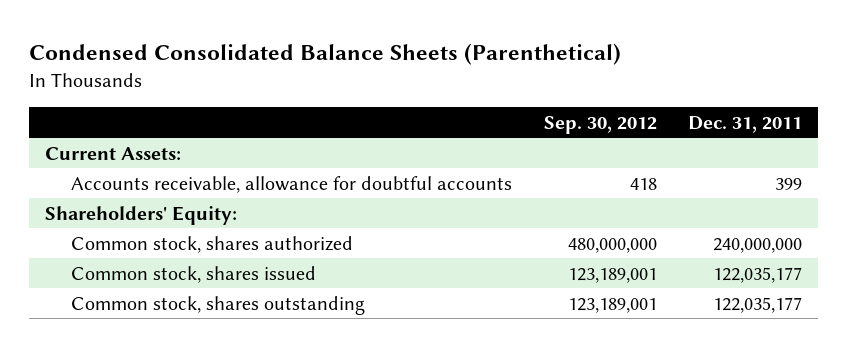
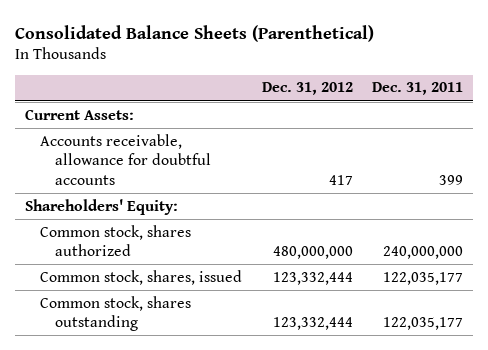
[29,43,622,66] Condensed Consolidated Balance Sheets (Parenthetical) -> [14,24,374,42] Consolidated Balance Sheets (Parenthetical)
[543,115,657,134] Sep. 30, 2012 -> none
none -> [261,82,353,96] Dec. 31, 2012
[70,265,316,283] Common stock, shares issued -> [39,269,242,285] Common stock, shares, issued

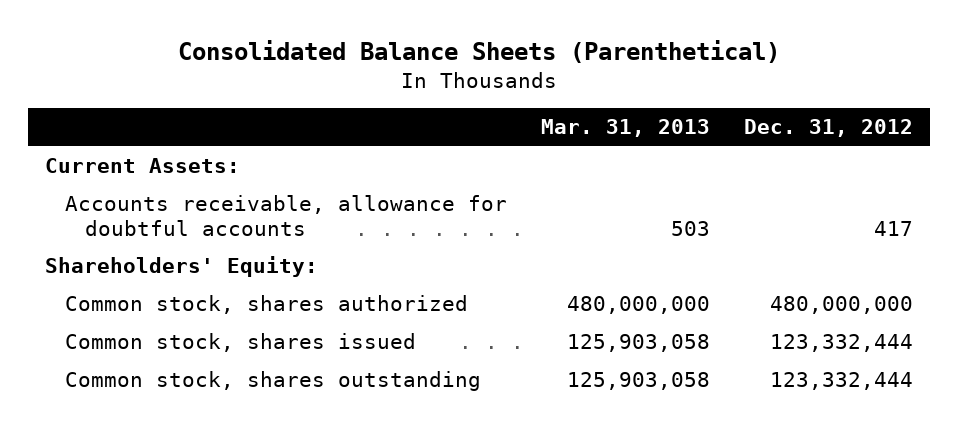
[372,82,464,96] Dec. 31, 2011 -> none
none -> [541,119,711,138] Mar. 31, 2013
[39,269,242,285] Common stock, shares, issued -> [65,333,417,353] Common stock, shares issued

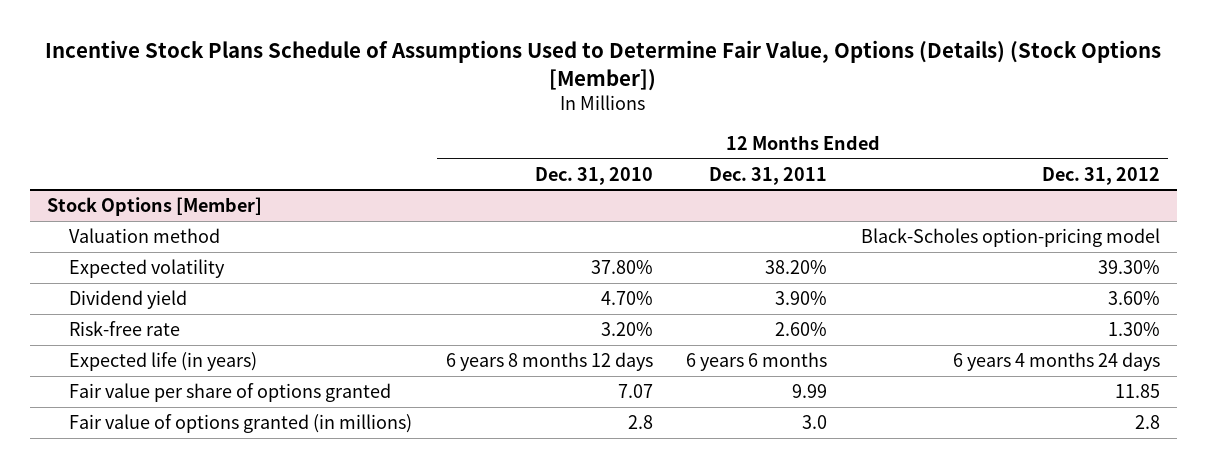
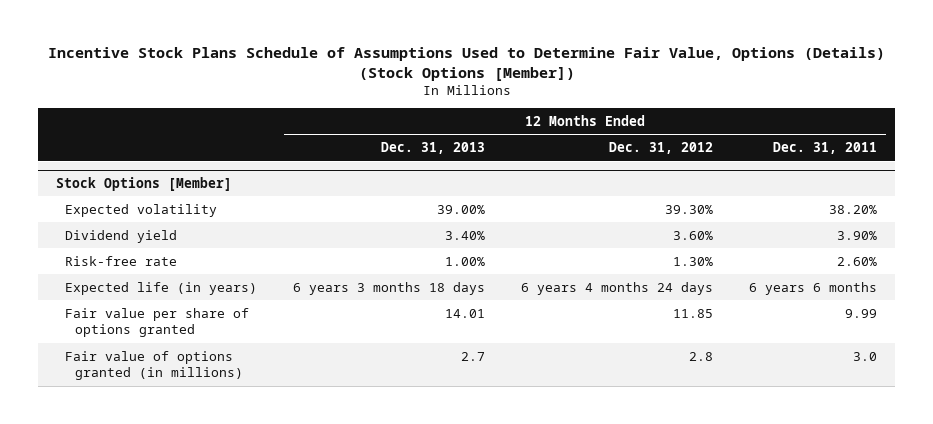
[534,166,653,185] Dec. 31, 2010 -> none
none -> [381,142,486,155] Dec. 31, 2013
[69,227,221,243] Valuation method -> none

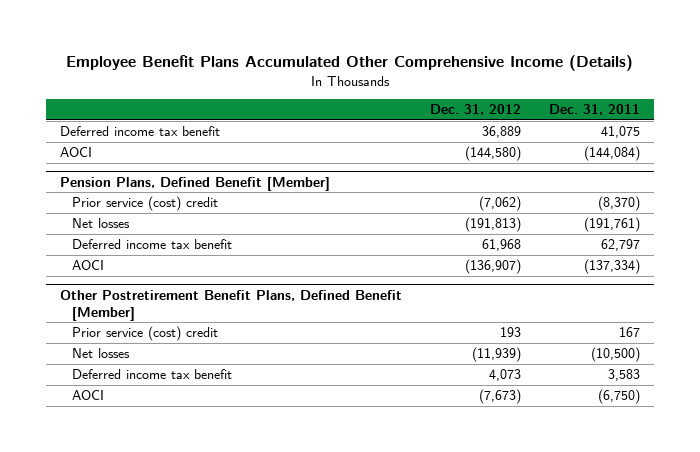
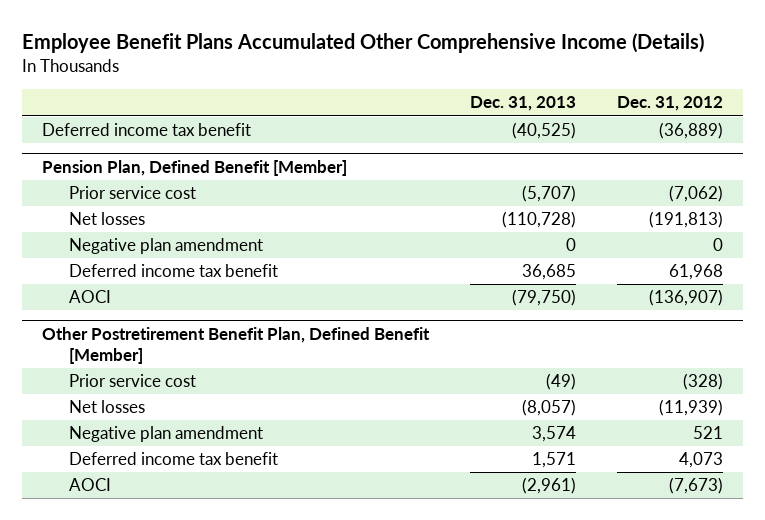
[549,104,641,116] Dec. 31, 2011 -> none
none -> [469,96,576,112] Dec. 31, 2013
[60,147,93,158] AOCI -> none
[482,126,522,139] 36,889 -> [658,122,723,140] (36,889)
[60,176,331,191] Pension Plans, Defined Benefit [Member] -> [42,160,348,177] Pension Plan, Defined Benefit [Member]
[71,196,218,212] Prior service (cost) credit -> [68,186,196,200] Prior service cost
none -> [68,238,263,255] Negative plan amendment
[60,289,403,321] Other Postretirement Benefit Plans, Defined Benefit [Member] -> [42,327,431,365] Other Postretirement Benefit Plan, Defined Benefit [Member]
[71,326,218,342] Prior service (cost) credit -> [68,374,196,388] Prior service cost
[500,327,522,338] 193 -> [682,373,723,391] (328)
none -> [68,426,263,443] Negative plan amendment

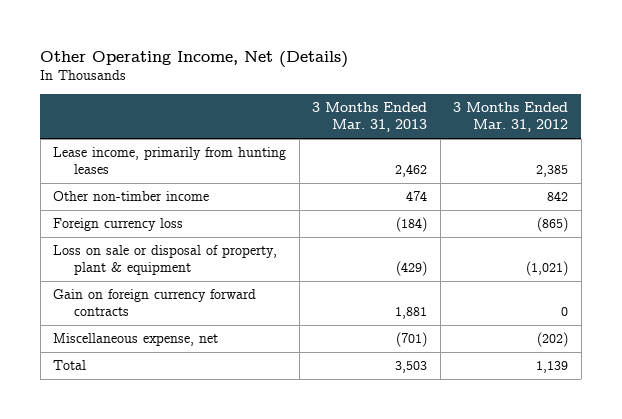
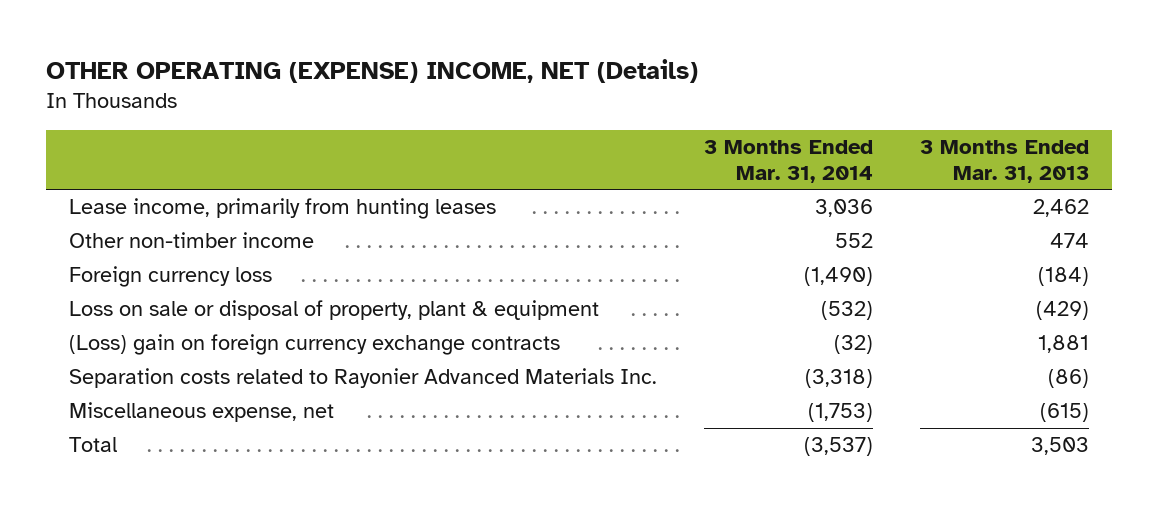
[40,50,349,68] Other Operating Income, Net (Details) -> [45,58,698,83] OTHER OPERATING (EXPENSE) INCOME, NET (Details)
[453,102,569,133] 3 Months Ended Mar. 31, 2012 -> none
none -> [703,139,873,183] 3 Months Ended Mar. 31, 2014
[53,289,257,317] Gain on foreign currency forward contracts -> [68,334,560,356] (Loss) gain on foreign currency exchange contracts
none -> [68,368,657,389] Separation costs related to Rayonier Advanced Materials Inc.
[396,332,428,348] (701) -> [1039,403,1089,423] (615)

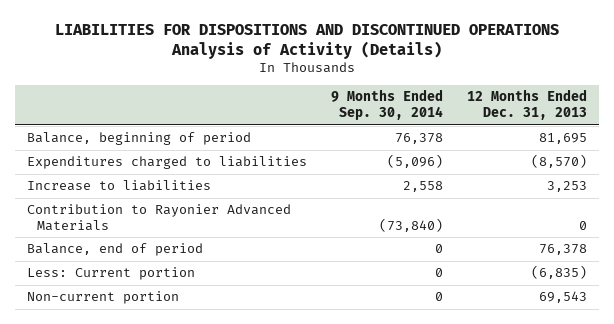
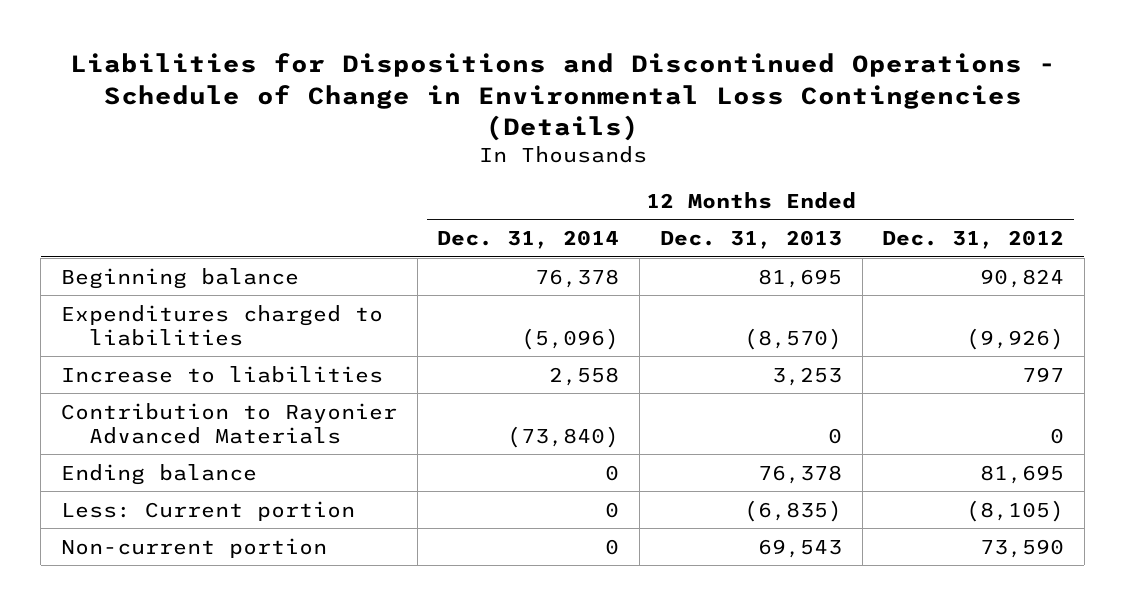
[54,23,559,59] LIABILITIES FOR DISPOSITIONS AND DISCONTINUED OPERATIONS Analysis of Activity (Details) -> [69,53,1056,142] Liabilities for Dispositions and Discontinued Operations - Schedule of Change in Environmental Loss Contingencies (Details)
[330,89,443,121] 9 Months Ended Sep. 30, 2014 -> none
none -> [437,230,620,250] Dec. 31, 2014
none -> [882,230,1065,250] Dec. 31, 2012
[26,132,251,146] Balance, beginning of period -> [61,267,300,289] Beginning balance
[26,243,203,257] Balance, end of period -> [61,463,258,485] Ending balance

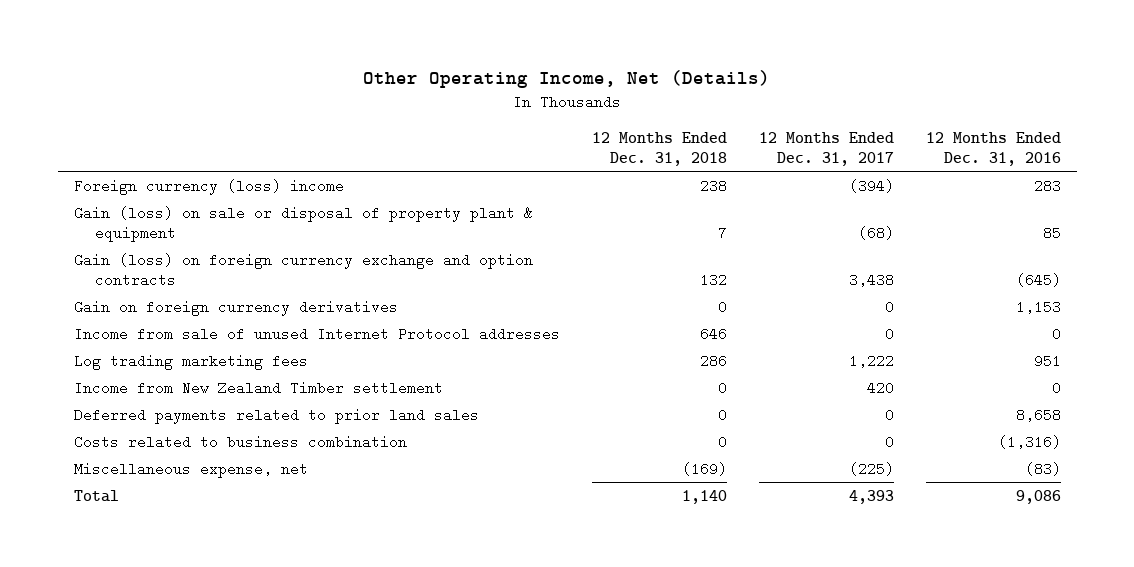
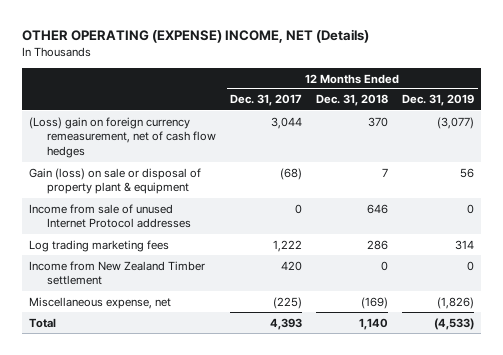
[363,70,771,89] Other Operating Income, Net (Details) -> [22,29,370,44] OTHER OPERATING (EXPENSE) INCOME, NET (Details)
[925,131,1061,166] 12 Months Ended Dec. 31, 2016 -> none
none -> [402,94,475,107] Dec. 31, 2019
[73,178,344,195] Foreign currency (loss) income -> [29,116,217,159] (Loss) gain on foreign currency remeasurement, net of cash flow hedges
[699,178,727,193] 238 -> [368,116,389,127] 370
[848,178,894,193] (394) -> [271,116,303,129] 3,044
[73,252,533,287] Gain (loss) on foreign currency exchange and option contracts -> none
[73,299,398,316] Gain on foreign currency derivatives -> none
[73,407,479,424] Deferred payments related to prior land sales -> none
[73,434,407,449] Costs related to business combination -> none

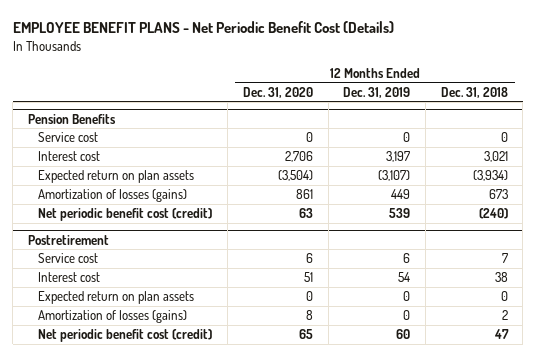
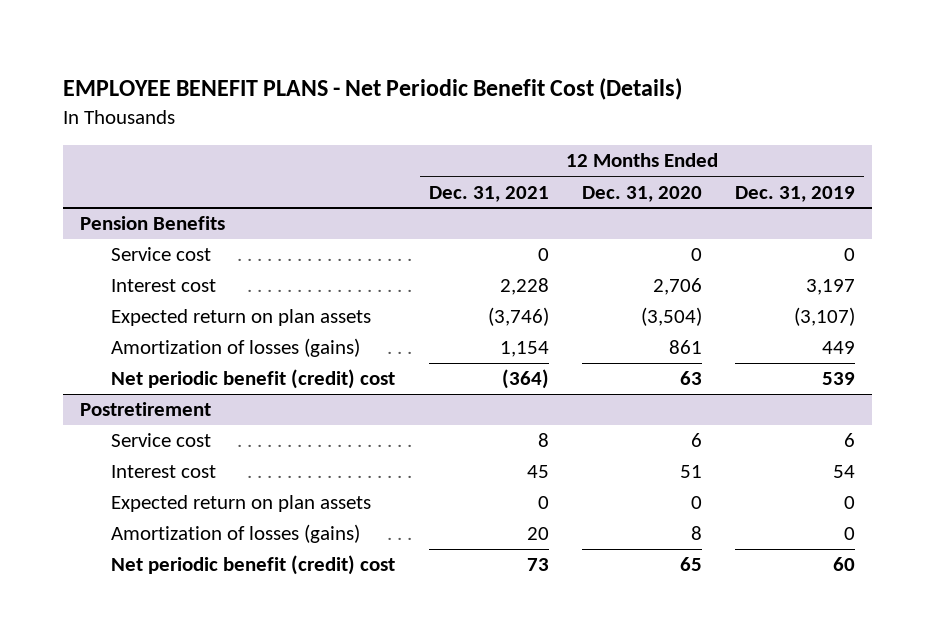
[440,86,508,98] Dec. 31, 2018 -> none
none -> [428,185,549,202] Dec. 31, 2021
[38,208,213,222] Net periodic benefit cost (credit) -> [111,369,396,390] Net periodic benefit (credit) cost
[38,329,213,343] Net periodic benefit cost (credit) -> [111,555,396,576] Net periodic benefit (credit) cost

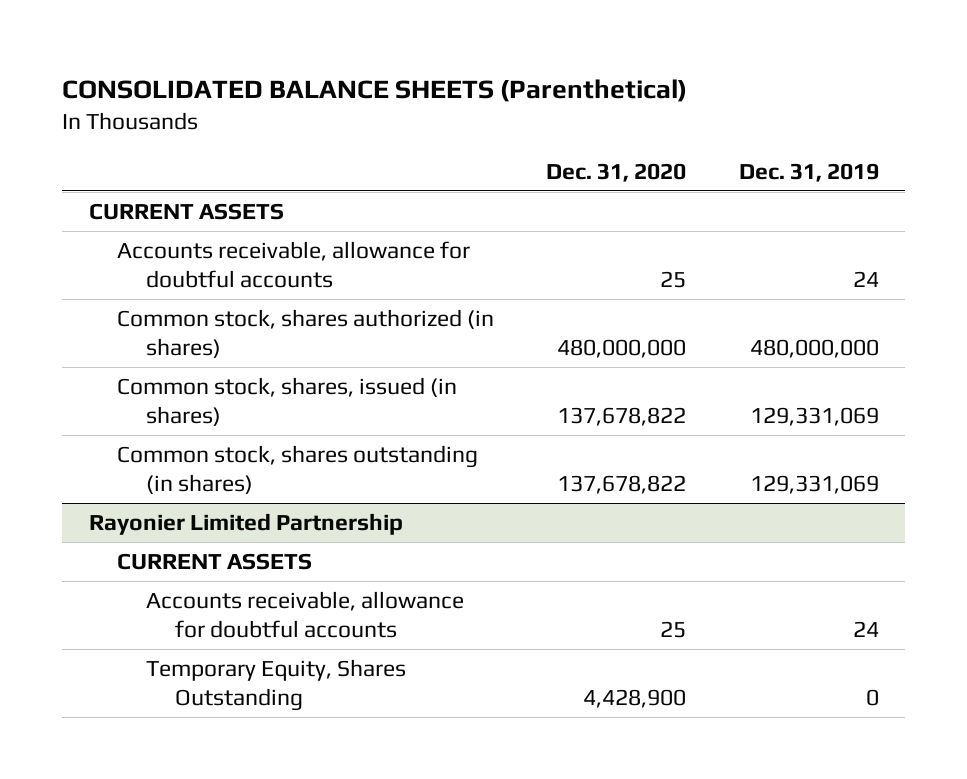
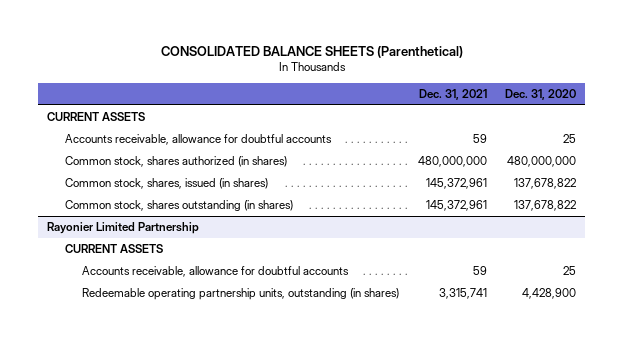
[738,162,879,182] Dec. 31, 2019 -> none
none -> [418,88,487,100] Dec. 31, 2021
[146,658,407,712] Temporary Equity, Shares Outstanding -> [82,288,400,301] Redeemable operating partnership units, outstanding (in shares)

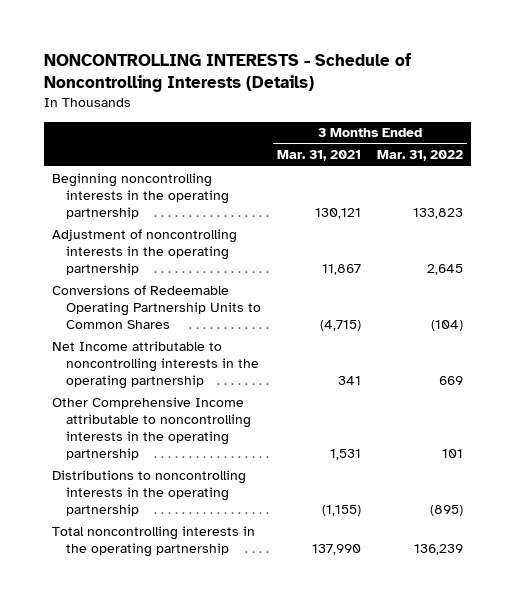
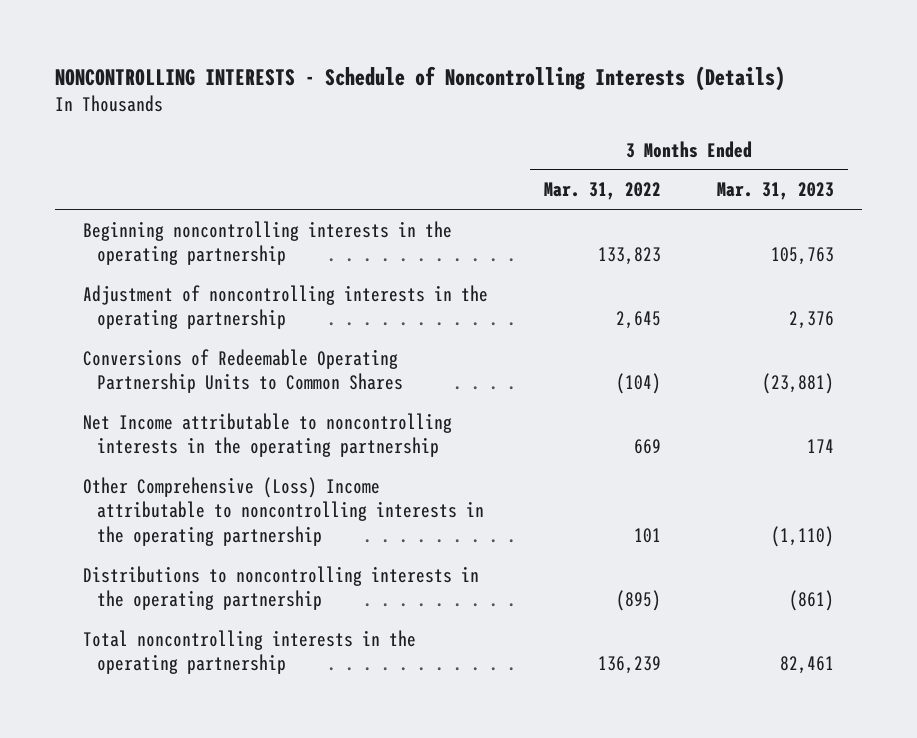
[277,150,362,162] Mar. 31, 2021 -> none
none -> [717,182,835,201] Mar. 31, 2023
[51,396,252,460] Other Comprehensive Income attributable to noncontrolling interests in the operating partnership -> [82,476,485,546] Other Comprehensive (Loss) Income attributable to noncontrolling interests in the operating partnership

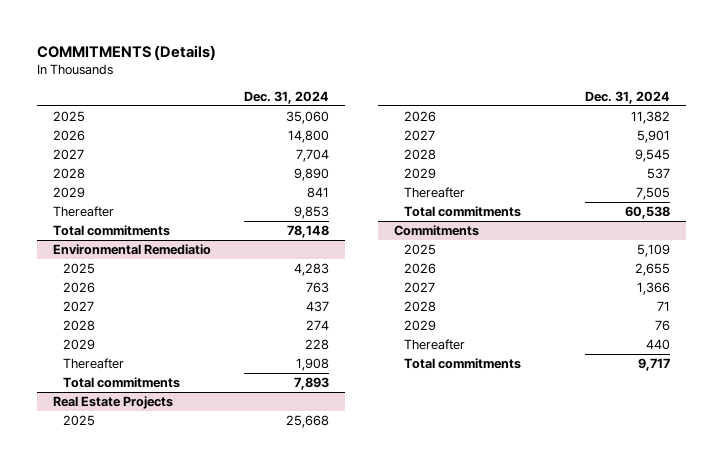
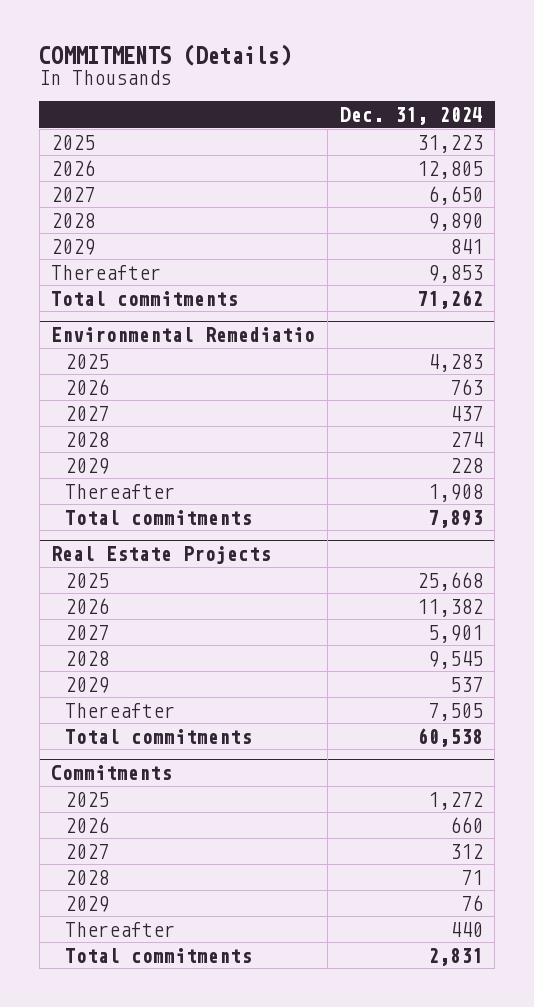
[286,110,330,124] 35,060 -> [416,134,483,153] 31,223
[288,129,330,143] 14,800 -> [416,160,483,179] 12,805
[296,148,330,162] 7,704 -> [427,185,483,205] 6,650
[287,224,330,238] 78,148 -> [416,289,483,309] 71,262
[636,243,670,257] 5,109 -> [427,791,483,810] 1,272
[634,262,670,276] 2,655 -> [449,816,483,833] 660
[636,281,670,295] 1,366 -> [449,843,483,859] 312
[637,357,670,371] 9,717 -> [427,947,483,966] 2,831

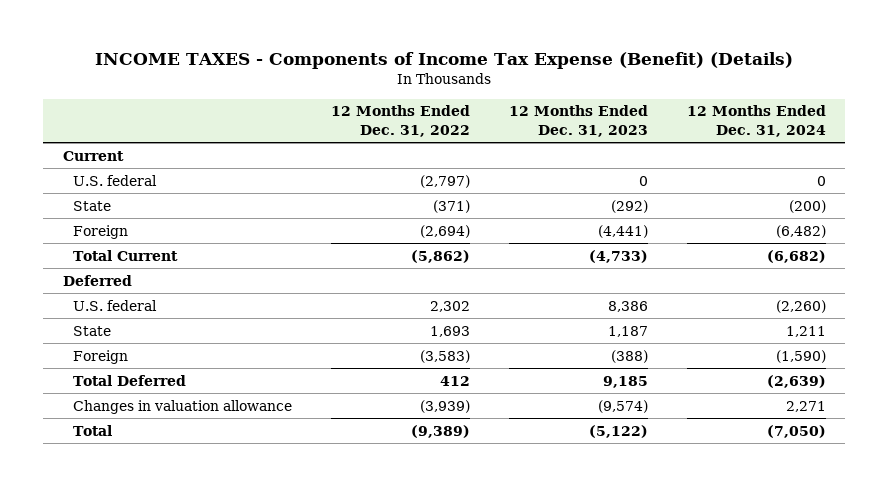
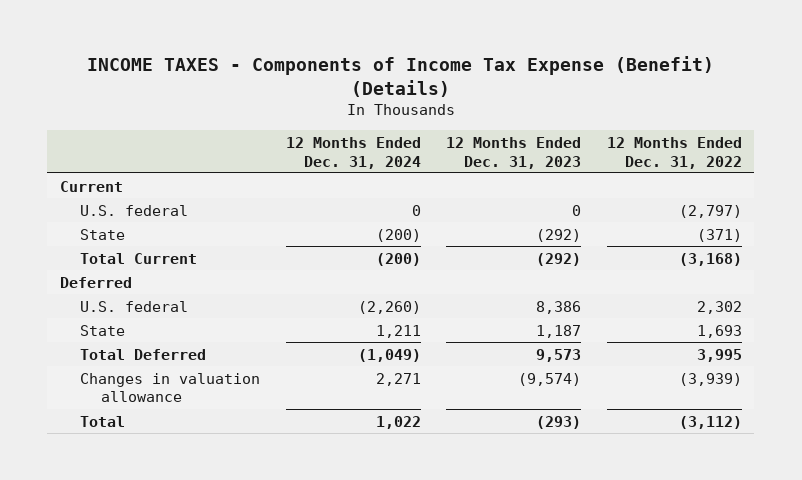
[72,224,128,239] Foreign -> none
[410,249,470,263] (5,862) -> [678,252,742,266] (3,168)
[588,249,648,263] (4,733) -> [536,252,582,266] (292)
[766,249,826,263] (6,682) -> [375,252,421,266] (200)
[72,349,128,364] Foreign -> none
[439,375,470,386] 412 -> [696,348,742,362] 3,995
[602,375,648,388] 9,185 -> [536,348,582,362] 9,573
[766,374,826,388] (2,639) -> [357,348,421,362] (1,049)
[410,424,470,438] (9,389) -> [678,415,742,429] (3,112)
[588,424,648,438] (5,122) -> [536,415,582,429] (293)
[766,424,826,438] (7,050) -> [375,415,421,429] 1,022

